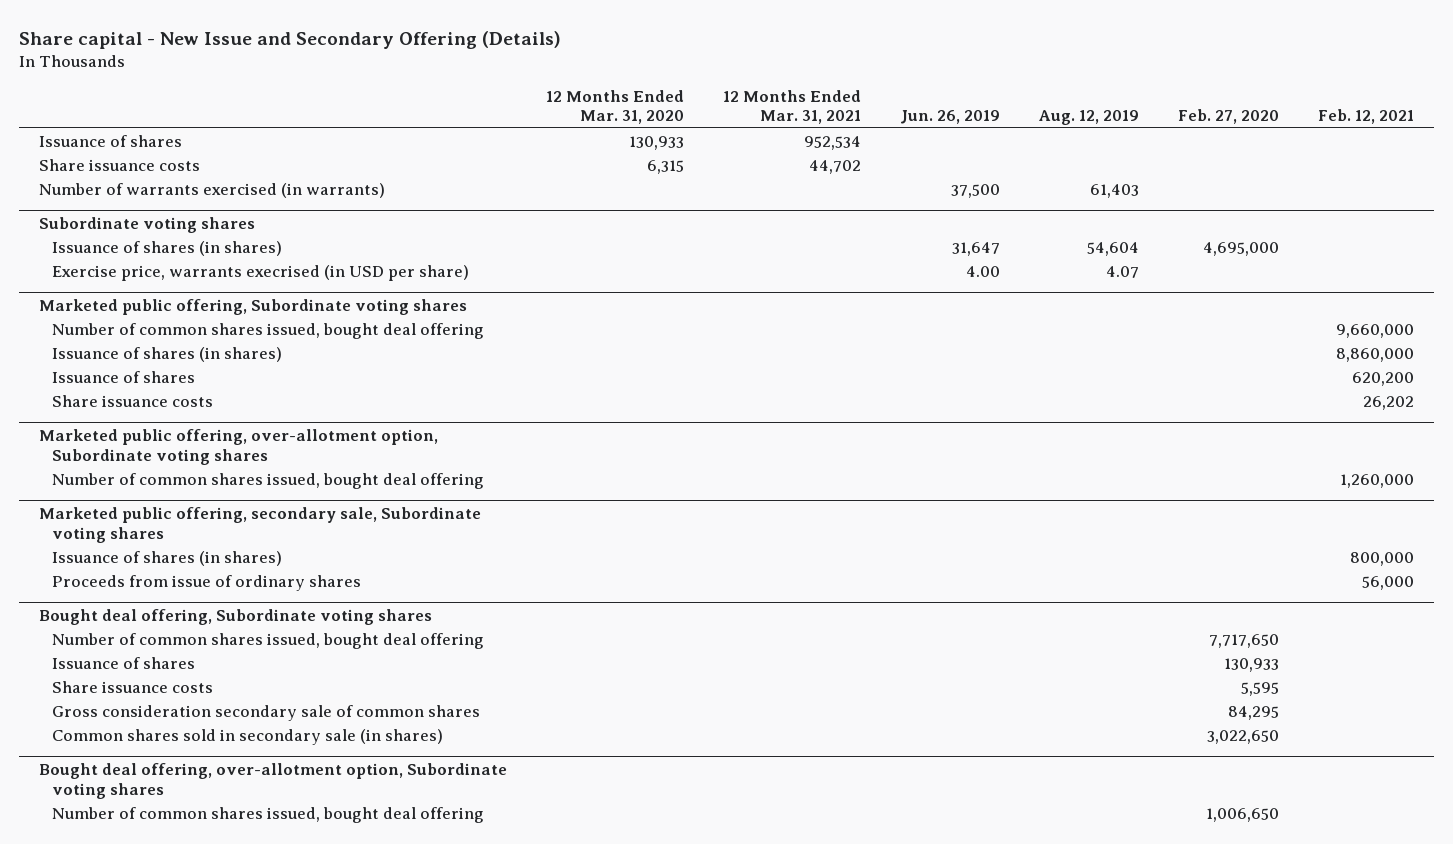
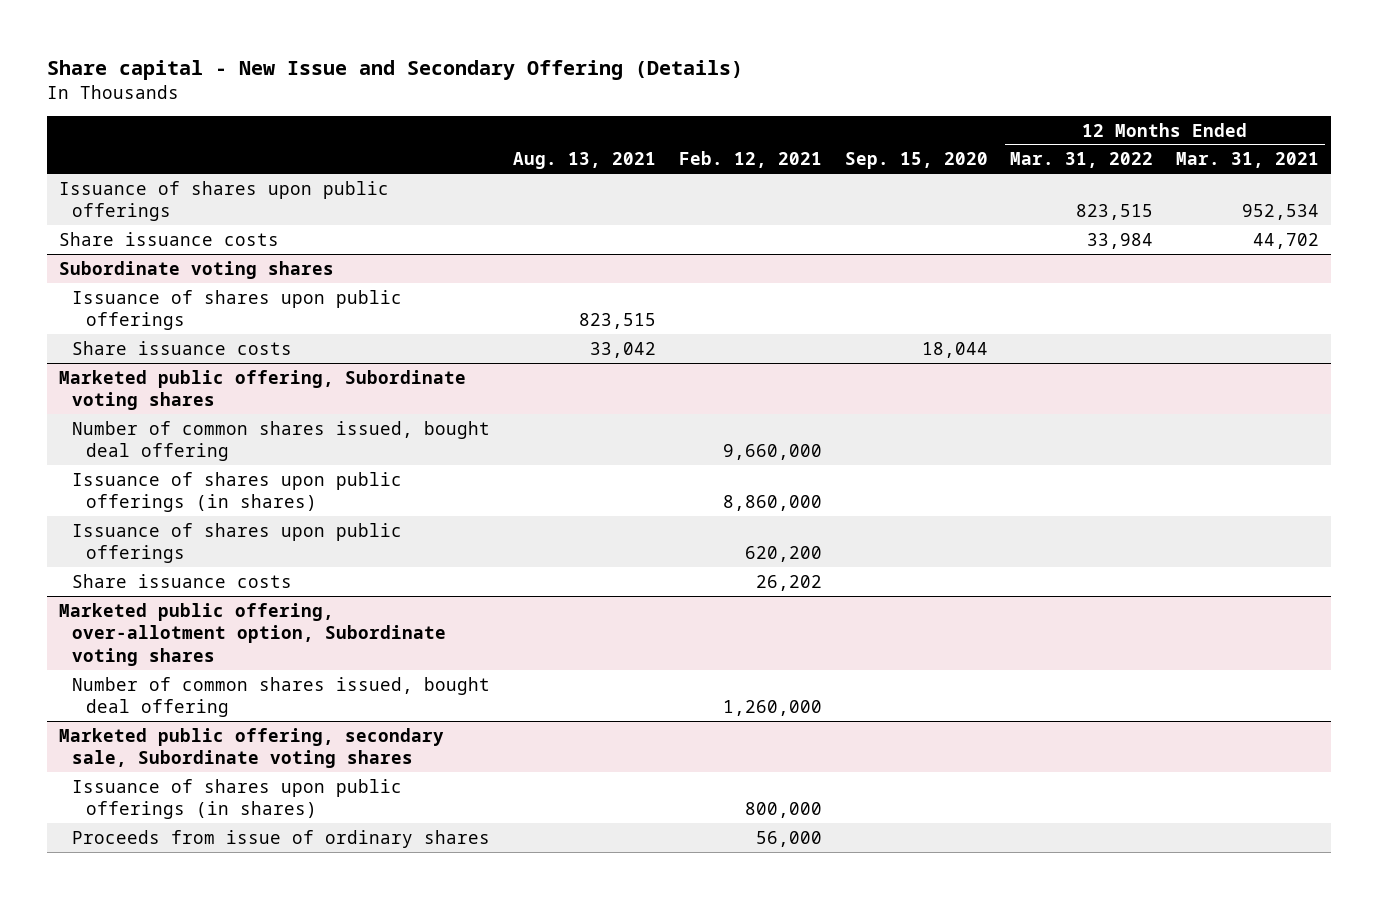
[545,89,684,125] 12 Months Ended Mar. 31, 2020 -> none
[900,110,1001,125] Jun. 26, 2019 -> none
[1039,110,1140,126] Aug. 12, 2019 -> none
[1178,109,1280,125] Feb. 27, 2020 -> none
none -> [513,152,657,170] Aug. 13, 2021
none -> [844,152,988,170] Sep. 15, 2020
none -> [1010,152,1154,169] Mar. 31, 2022
[38,134,182,147] Issuance of shares -> [58,180,389,222] Issuance of shares upon public offerings
[38,182,385,198] Number of warrants exercised (in warrants) -> none
[52,240,283,256] Issuance of shares (in shares) -> none
[52,264,470,281] Exercise price, warrants execrised (in USD per share) -> none
none -> [72,289,403,331] Issuance of shares upon public offerings
none -> [72,340,293,355] Share issuance costs
[52,346,283,362] Issuance of shares (in shares) -> [72,471,403,513] Issuance of shares upon public offerings (in shares)
[52,370,196,383] Issuance of shares -> [72,522,403,564] Issuance of shares upon public offerings
[52,550,283,566] Issuance of shares (in shares) -> [72,778,403,820] Issuance of shares upon public offerings (in shares)
[38,608,432,625] Bought deal offering, Subordinate voting shares -> none
[52,632,485,649] Number of common shares issued, bought deal offering -> none
[52,656,196,669] Issuance of shares -> none
[52,680,214,693] Share issuance costs -> none
[52,704,481,721] Gross consideration secondary sale of common shares -> none
[52,728,444,745] Common shares sold in secondary sale (in shares) -> none
[38,762,507,799] Bought deal offering, over-allotment option, Subordinate voting shares -> none
[52,806,485,823] Number of common shares issued, bought deal offering -> none

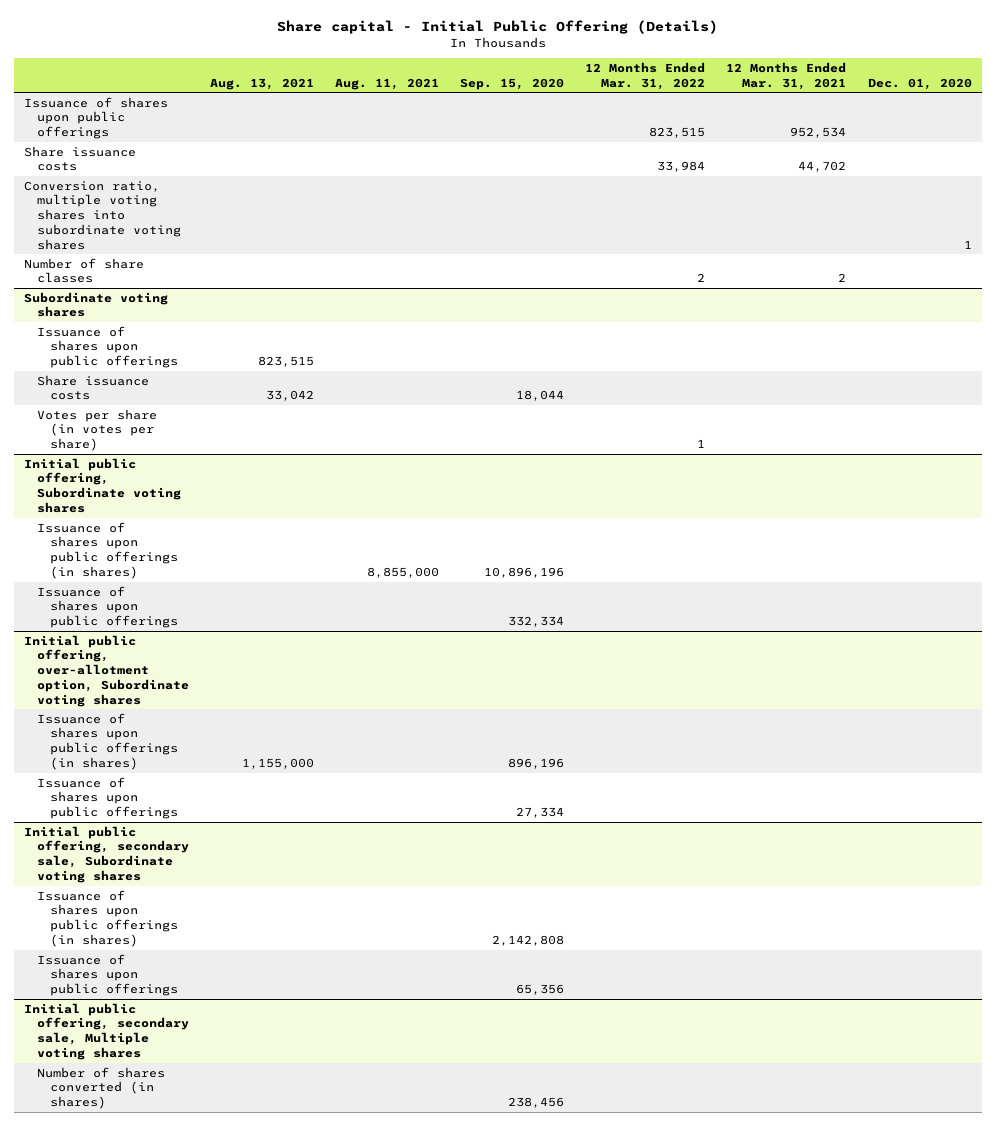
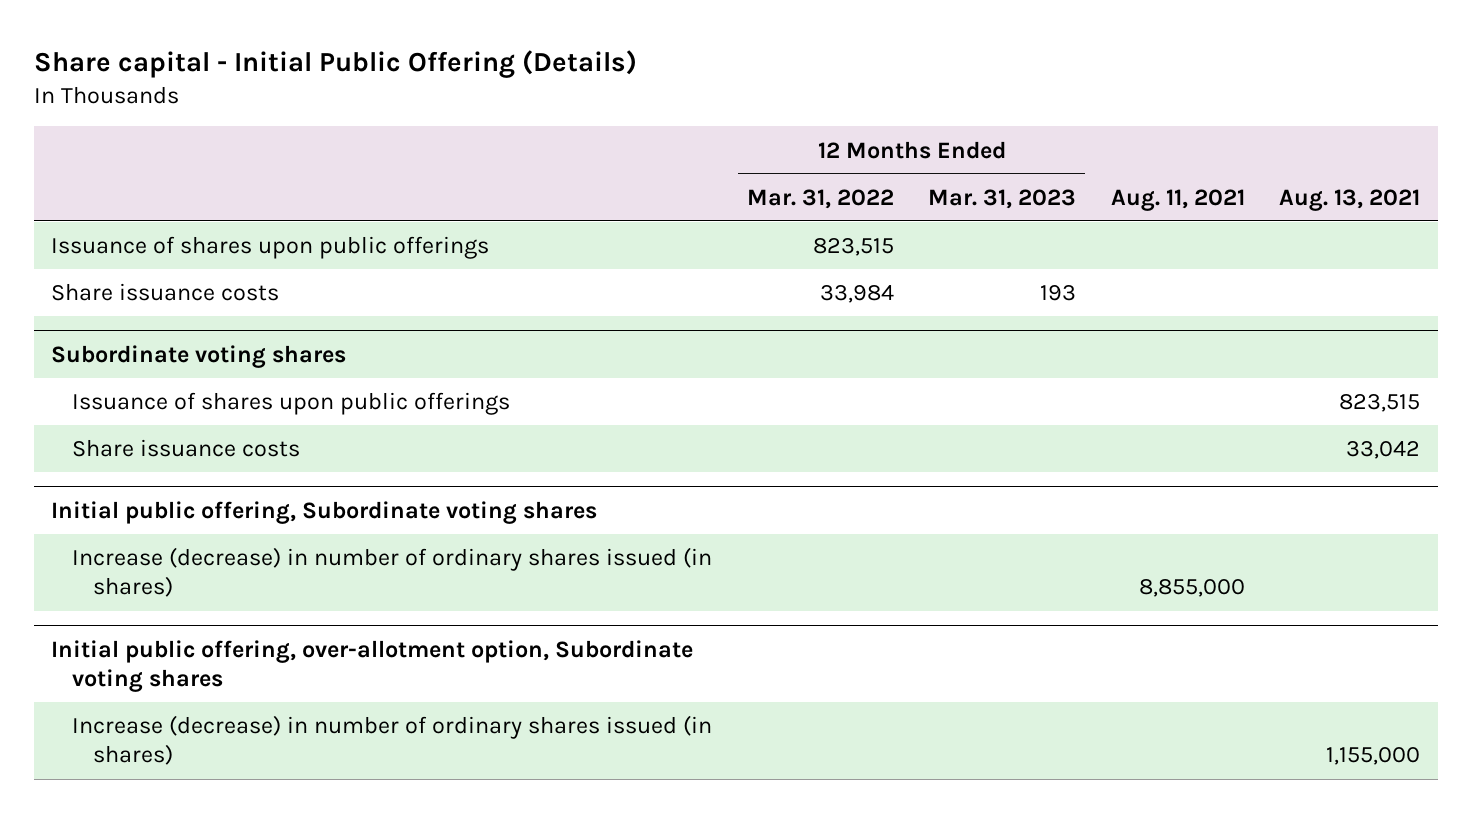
[460,77,565,90] Sep. 15, 2020 -> none
[726,62,847,90] 12 Months Ended Mar. 31, 2021 -> none
[867,77,972,90] Dec. 01, 2020 -> none
none -> [928,188,1077,209] Mar. 31, 2023
[24,180,182,250] Conversion ratio, multiple voting shares into subordinate voting shares -> none
[24,257,145,284] Number of share classes -> none
[37,408,158,452] Votes per share (in votes per share) -> none
[37,585,179,629] Issuance of shares upon public offerings -> none
[37,521,179,580] Issuance of shares upon public offerings (in shares) -> [72,547,713,598] Increase (decrease) in number of ordinary shares issued (in shares)
[37,776,179,820] Issuance of shares upon public offerings -> none
[24,825,190,884] Initial public offering, secondary sale, Subordinate voting shares -> none
[37,889,179,948] Issuance of shares upon public offerings (in shares) -> none
[37,953,179,997] Issuance of shares upon public offerings -> none
[24,1002,190,1061] Initial public offering, secondary sale, Multiple voting shares -> none
[37,1066,166,1110] Number of shares converted (in shares) -> none
[37,712,179,771] Issuance of shares upon public offerings (in shares) -> [72,715,713,766] Increase (decrease) in number of ordinary shares issued (in shares)

